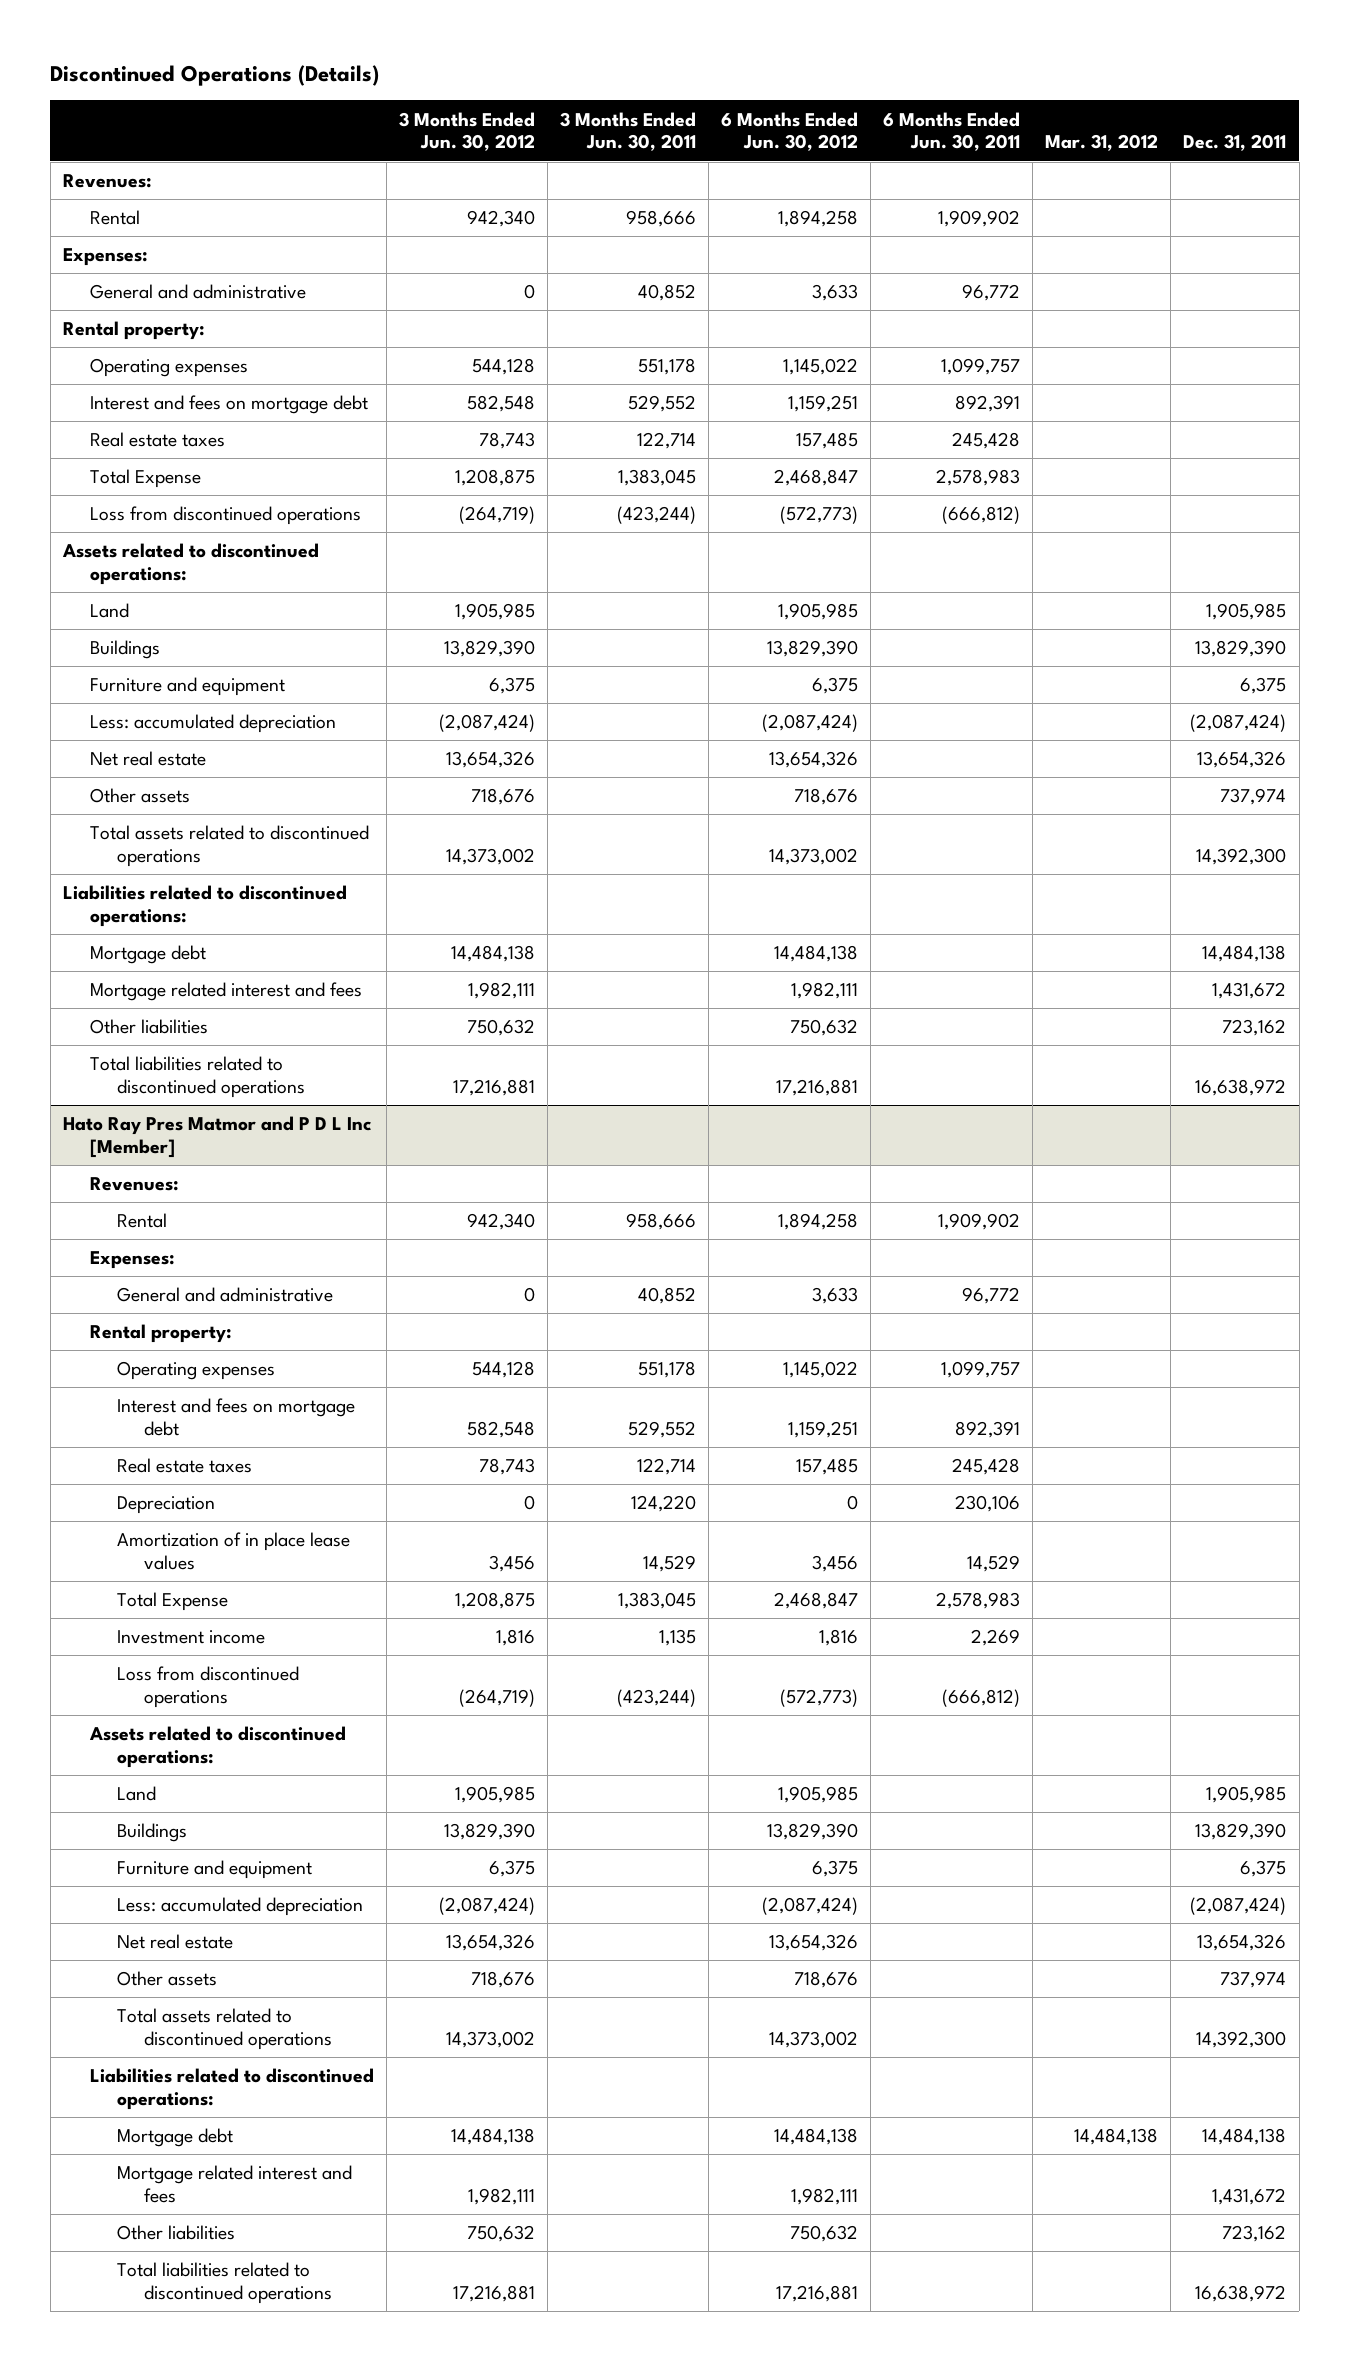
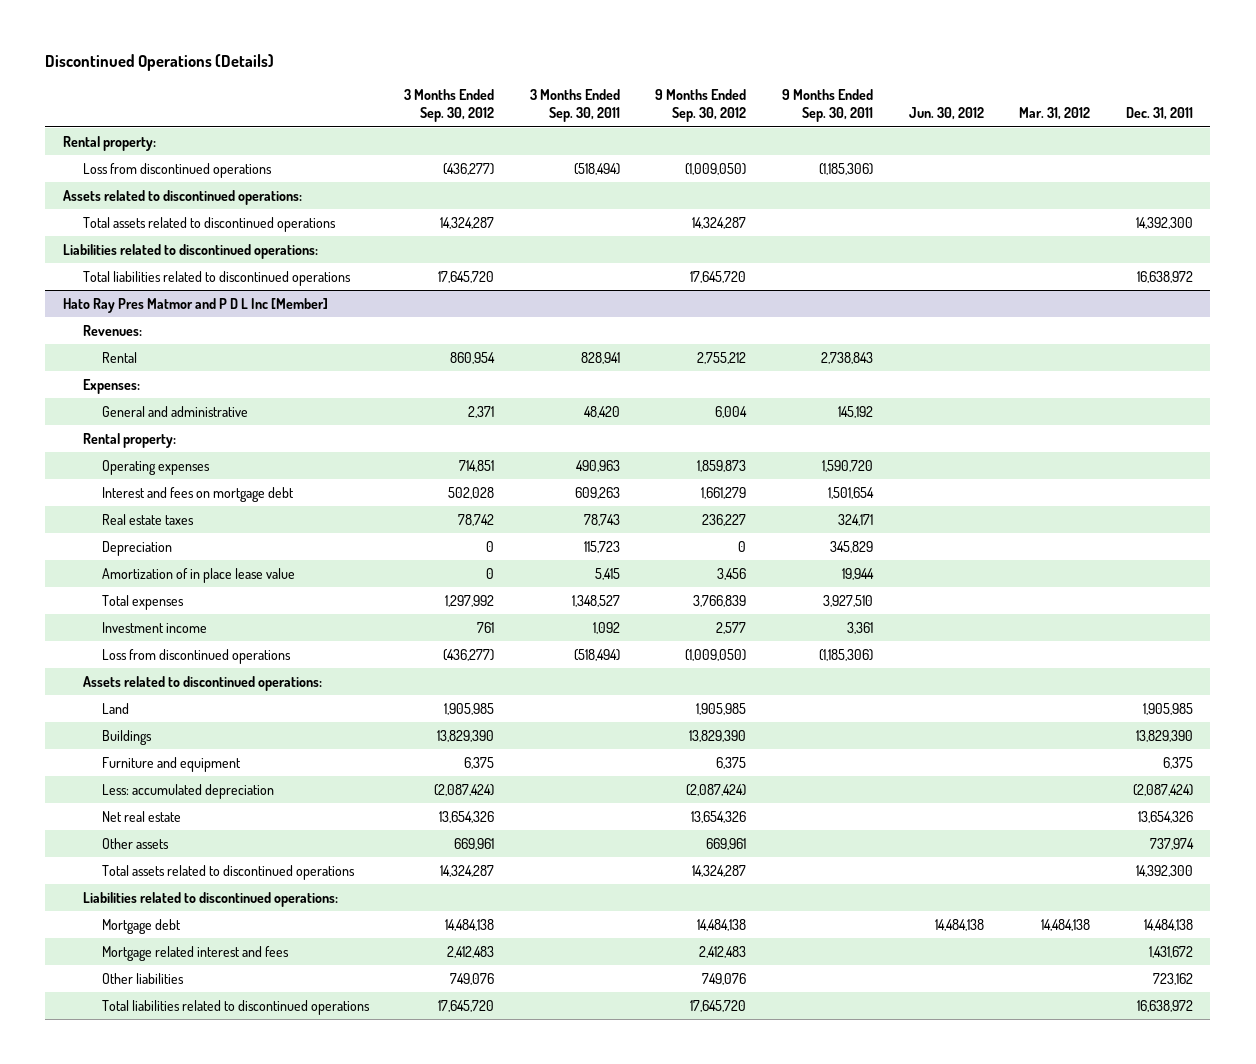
[398,111,535,152] 3 Months Ended Jun. 30, 2012 -> none
[559,111,696,152] 3 Months Ended Jun. 30, 2011 -> none
[721,111,859,152] 6 Months Ended Jun. 30, 2012 -> none
[883,111,1021,152] 6 Months Ended Jun. 30, 2011 -> none
none -> [404,89,495,123] 3 Months Ended Sep. 30, 2012
none -> [529,89,620,123] 3 Months Ended Sep. 30, 2011
none -> [655,89,747,123] 9 Months Ended Sep. 30, 2012
none -> [782,89,874,123] 9 Months Ended Sep. 30, 2011
none -> [908,107,984,121] Jun. 30, 2012
[62,174,152,189] Revenues: -> none
[89,210,140,226] Rental -> none
[62,248,148,267] Expenses: -> none
[89,284,306,300] General and administrative -> none
[89,358,248,378] Operating expenses -> none
[89,395,368,415] Interest and fees on mortgage debt -> none
[89,432,225,448] Real estate taxes -> none
[89,469,201,489] Total Expense -> none
[89,603,129,619] Land -> none
[89,640,160,660] Buildings -> none
[89,677,285,697] Furniture and equipment -> none
[89,714,336,734] Less: accumulated depreciation -> none
[89,751,206,767] Net real estate -> none
[89,788,190,804] Other assets -> none
[89,945,206,965] Mortgage debt -> none
[89,982,362,1002] Mortgage related interest and fees -> none
[89,1019,208,1035] Other liabilities -> none
[116,1532,350,1571] Amortization of in place lease values -> [101,567,295,583] Amortization of in place lease value
[116,1592,228,1612] Total Expense -> [101,594,184,610] Total expenses

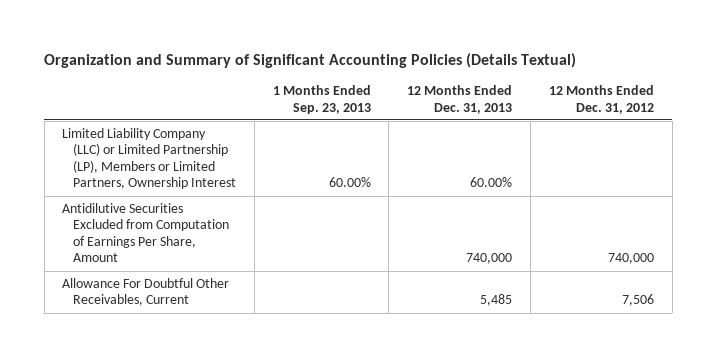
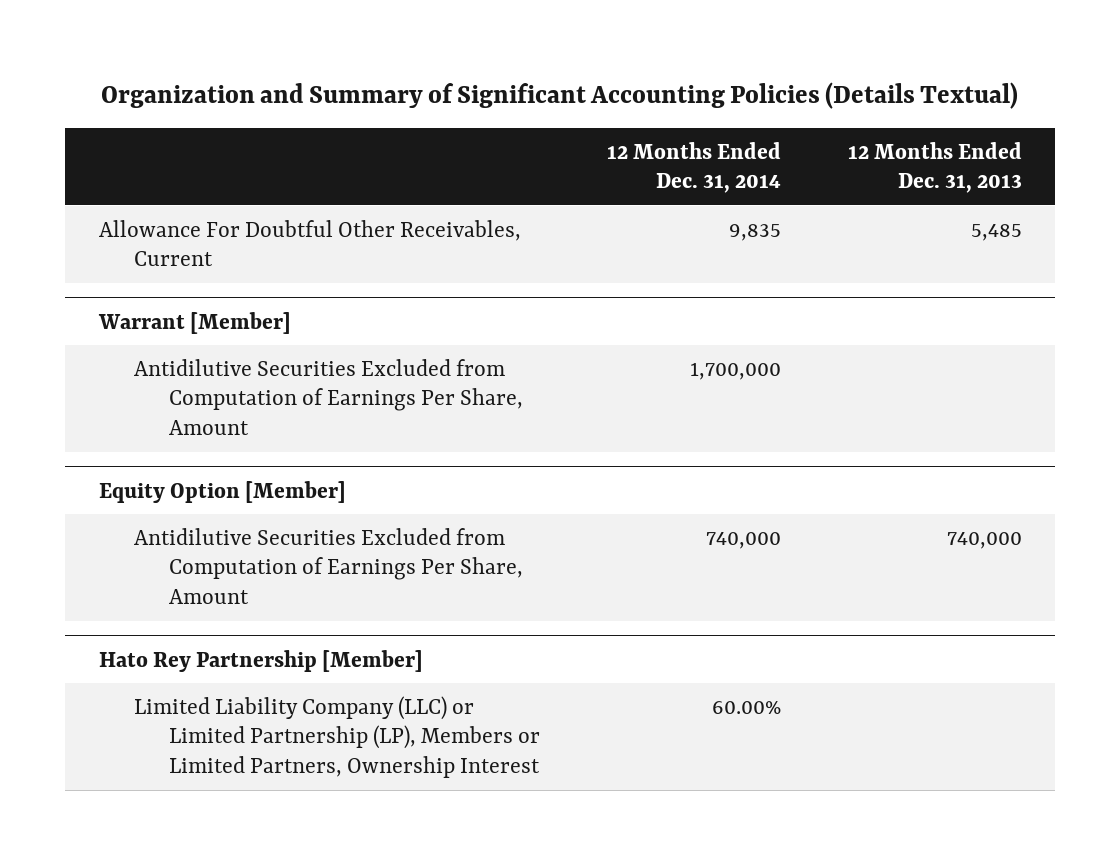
[272,85,371,114] 1 Months Ended Sep. 23, 2013 -> none
[548,85,654,114] 12 Months Ended Dec. 31, 2012 -> none
none -> [606,141,781,194] 12 Months Ended Dec. 31, 2014
[62,127,237,190] Limited Liability Company (LLC) or Limited Partnership (LP), Members or Limited Partners, Ownership Interest -> none
[62,202,230,263] Antidilutive Securities Excluded from Computation of Earnings Per Share, Amount -> none
none -> [97,311,291,334] Warrant [Member]
none -> [133,358,523,435] Antidilutive Securities Excluded from Computation of Earnings Per Share, Amount
none -> [98,480,346,503] Equity Option [Member]
none -> [133,527,523,604] Antidilutive Securities Excluded from Computation of Earnings Per Share, Amount
none -> [98,649,423,672] Hato Rey Partnership [Member]
none -> [133,695,540,778] Limited Liability Company (LLC) or Limited Partnership (LP), Members or Limited Partners, Ownership Interest

